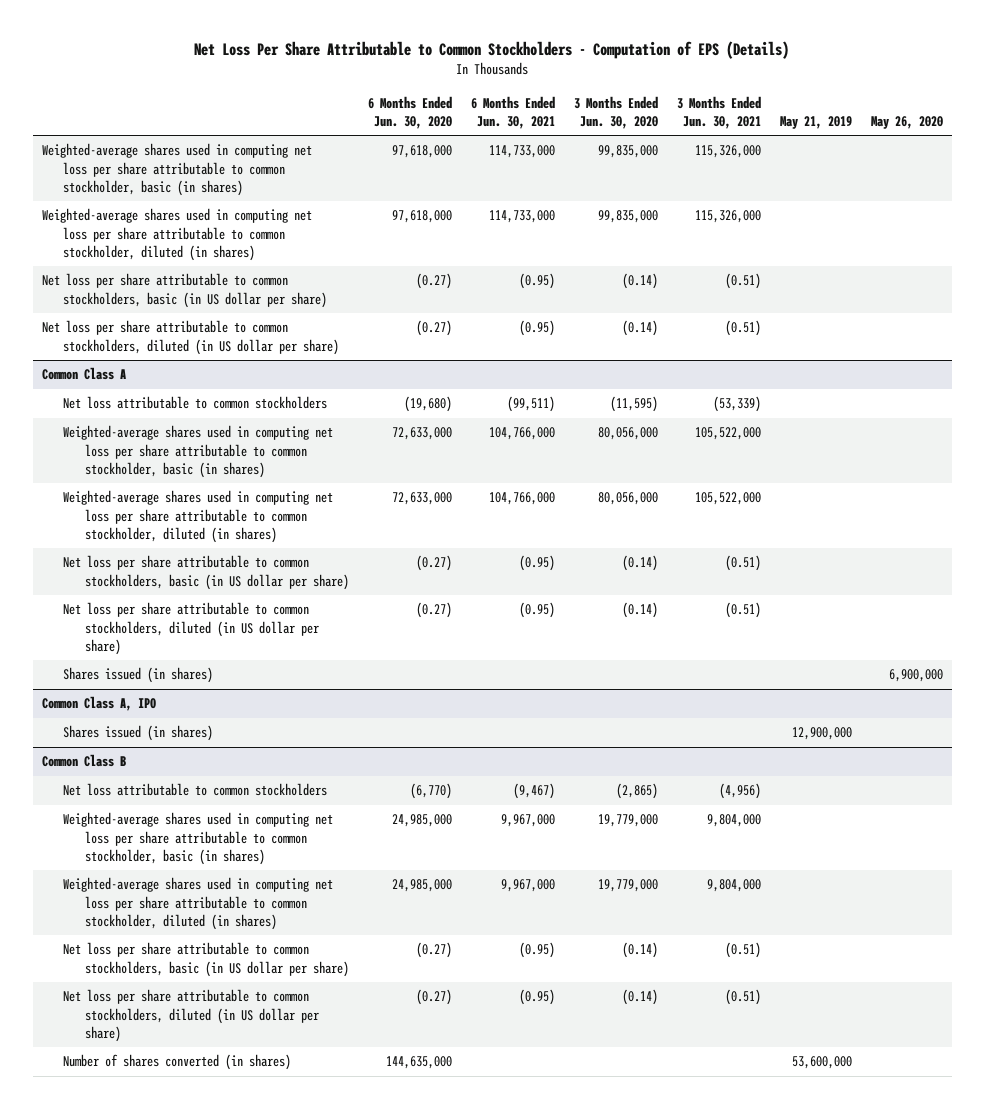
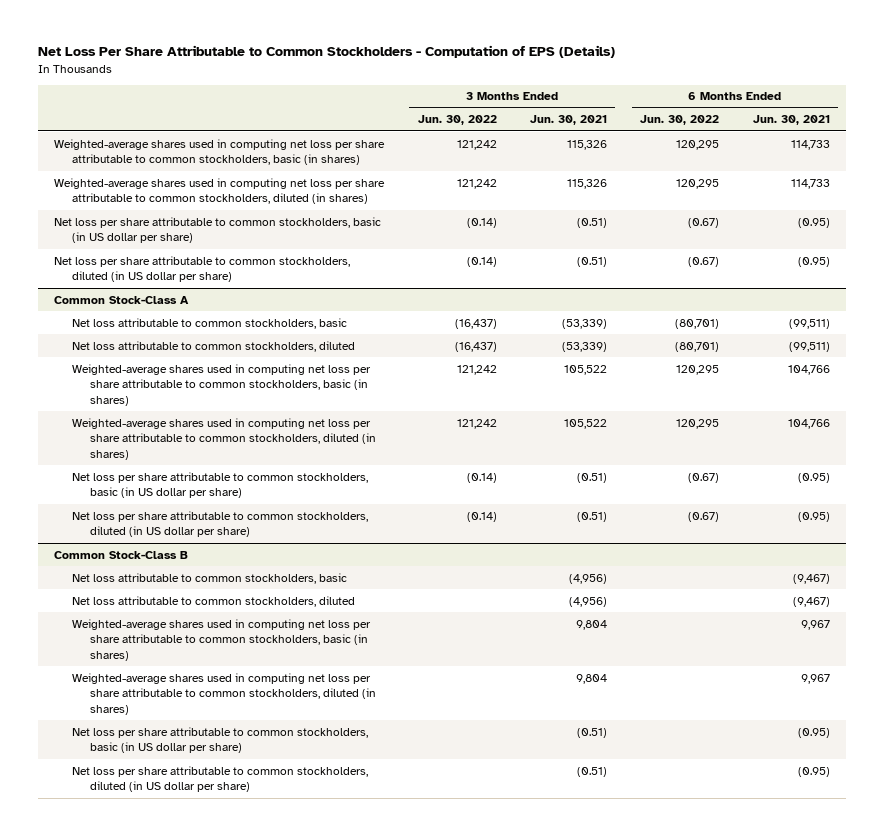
[367,95,452,130] 6 Months Ended Jun. 30, 2020 -> none
[573,95,658,130] 3 Months Ended Jun. 30, 2020 -> none
[779,116,852,130] May 21, 2019 -> none
[870,116,943,130] May 26, 2020 -> none
none -> [417,115,497,126] Jun. 30, 2022
none -> [640,115,720,126] Jun. 30, 2022
[42,143,313,196] Weighted-average shares used in computing net loss per share attributable to common stockholder, basic (in shares) -> [54,138,386,166] Weighted-average shares used in computing net loss per share attributable to common stockholders, basic (in shares)
[488,145,555,159] 114,733,000 -> [790,139,830,150] 114,733
[694,145,761,159] 115,326,000 -> [567,139,608,150] 115,326
[42,208,313,261] Weighted-average shares used in computing net loss per share attributable to common stockholder, diluted (in shares) -> [54,177,386,205] Weighted-average shares used in computing net loss per share attributable to common stockholders, diluted (in shares)
[488,210,555,224] 114,733,000 -> [790,178,830,189] 114,733
[694,210,761,224] 115,326,000 -> [567,178,608,189] 115,326
[42,367,127,381] Common Class A -> [54,295,190,304] Common Stock-Class A
[63,396,328,410] Net loss attributable to common stockholders -> [71,317,347,329] Net loss attributable to common stockholders, basic
none -> [71,340,355,352] Net loss attributable to common stockholders, diluted
[63,425,334,478] Weighted-average shares used in computing net loss per share attributable to common stockholder, basic (in shares) -> [71,363,371,406] Weighted-average shares used in computing net loss per share attributable to common stockholders, basic (in shares)
[488,427,555,441] 104,766,000 -> [787,364,830,375] 104,766
[694,427,761,441] 105,522,000 -> [564,364,608,375] 105,522
[63,490,334,543] Weighted-average shares used in computing net loss per share attributable to common stockholder, diluted (in shares) -> [71,417,376,460] Weighted-average shares used in computing net loss per share attributable to common stockholders, diluted (in shares)
[488,492,555,506] 104,766,000 -> [787,418,830,429] 104,766
[694,492,761,506] 105,522,000 -> [564,418,608,429] 105,522
[63,667,214,684] Shares issued (in shares) -> none
[42,696,157,712] Common Class A, IPO -> none
[63,725,214,742] Shares issued (in shares) -> none
[42,754,127,768] Common Class B -> [54,550,189,559] Common Stock-Class B
[63,783,328,797] Net loss attributable to common stockholders -> [71,572,347,584] Net loss attributable to common stockholders, basic
none -> [71,595,355,607] Net loss attributable to common stockholders, diluted
[63,812,334,865] Weighted-average shares used in computing net loss per share attributable to common stockholder, basic (in shares) -> [71,618,371,661] Weighted-average shares used in computing net loss per share attributable to common stockholders, basic (in shares)
[500,814,555,828] 9,967,000 -> [800,619,830,630] 9,967
[706,814,761,828] 9,804,000 -> [576,619,608,630] 9,804
[63,877,334,930] Weighted-average shares used in computing net loss per share attributable to common stockholder, diluted (in shares) -> [71,672,376,715] Weighted-average shares used in computing net loss per share attributable to common stockholders, diluted (in shares)
[500,879,555,893] 9,967,000 -> [800,673,830,684] 9,967
[706,879,761,893] 9,804,000 -> [576,673,608,684] 9,804
[63,1054,292,1071] Number of shares converted (in shares) -> none

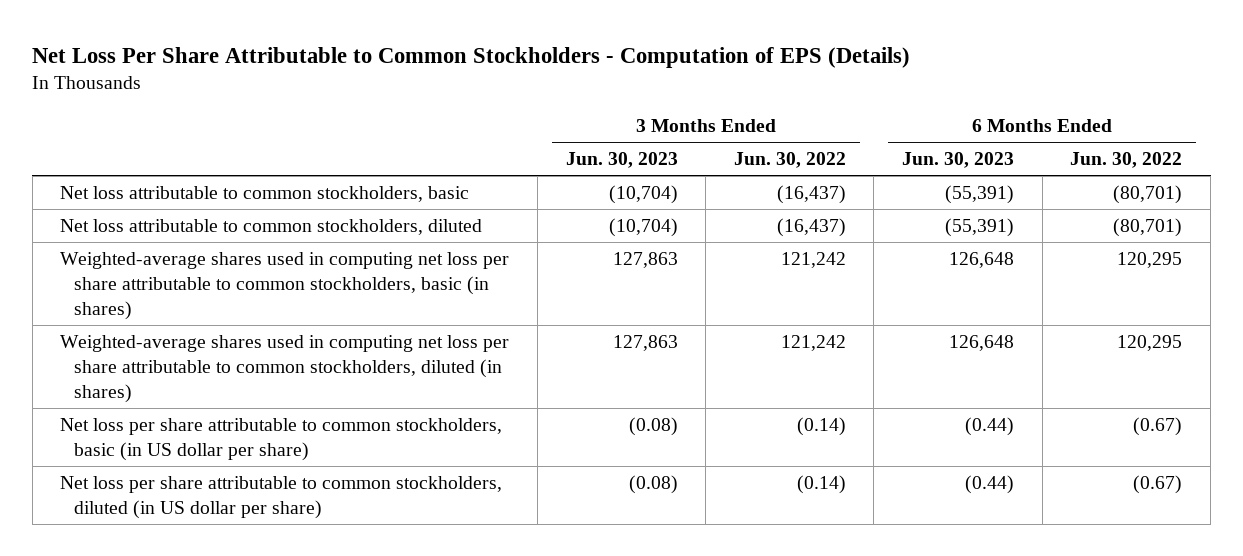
[530,115,608,126] Jun. 30, 2021 -> none
[752,115,830,126] Jun. 30, 2021 -> none
none -> [565,152,678,169] Jun. 30, 2023
none -> [902,152,1015,169] Jun. 30, 2023
[54,138,386,166] Weighted-average shares used in computing net loss per share attributable to common stockholders, basic (in shares) -> none
[54,177,386,205] Weighted-average shares used in computing net loss per share attributable to common stockholders, diluted (in shares) -> none
[54,216,382,244] Net loss per share attributable to common stockholders, basic (in US dollar per share) -> none
[54,255,351,283] Net loss per share attributable to common stockholders, diluted (in US dollar per share) -> none
[54,295,190,304] Common Stock-Class A -> none
[54,550,189,559] Common Stock-Class B -> none
[71,572,347,584] Net loss attributable to common stockholders, basic -> none
[71,595,355,607] Net loss attributable to common stockholders, diluted -> none
[71,618,371,661] Weighted-average shares used in computing net loss per share attributable to common stockholders, basic (in shares) -> none
[71,672,376,715] Weighted-average shares used in computing net loss per share attributable to common stockholders, diluted (in shares) -> none
[71,726,368,754] Net loss per share attributable to common stockholders, basic (in US dollar per share) -> none
[71,765,368,793] Net loss per share attributable to common stockholders, diluted (in US dollar per share) -> none

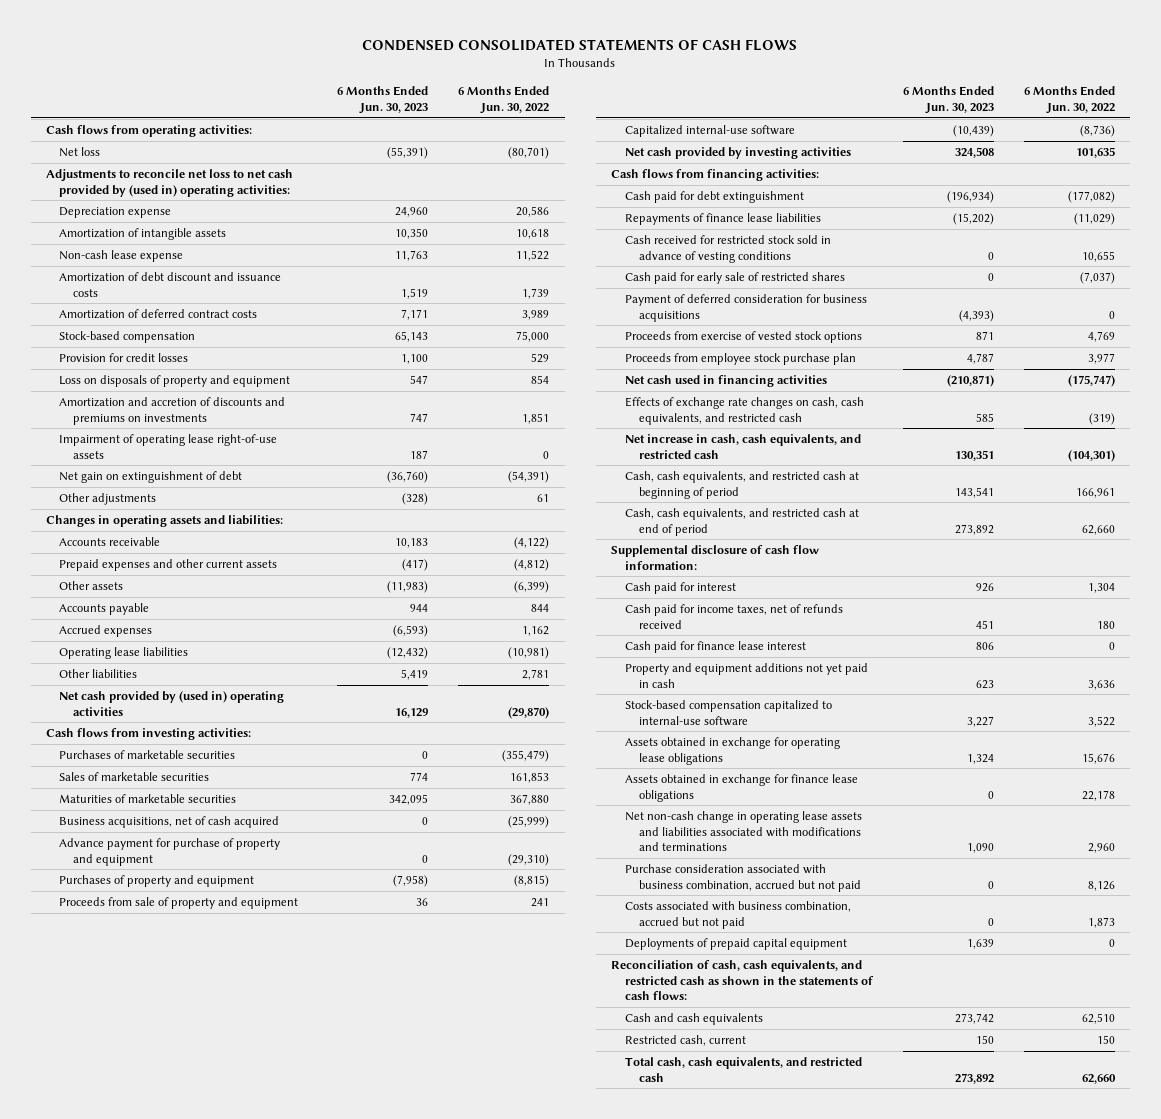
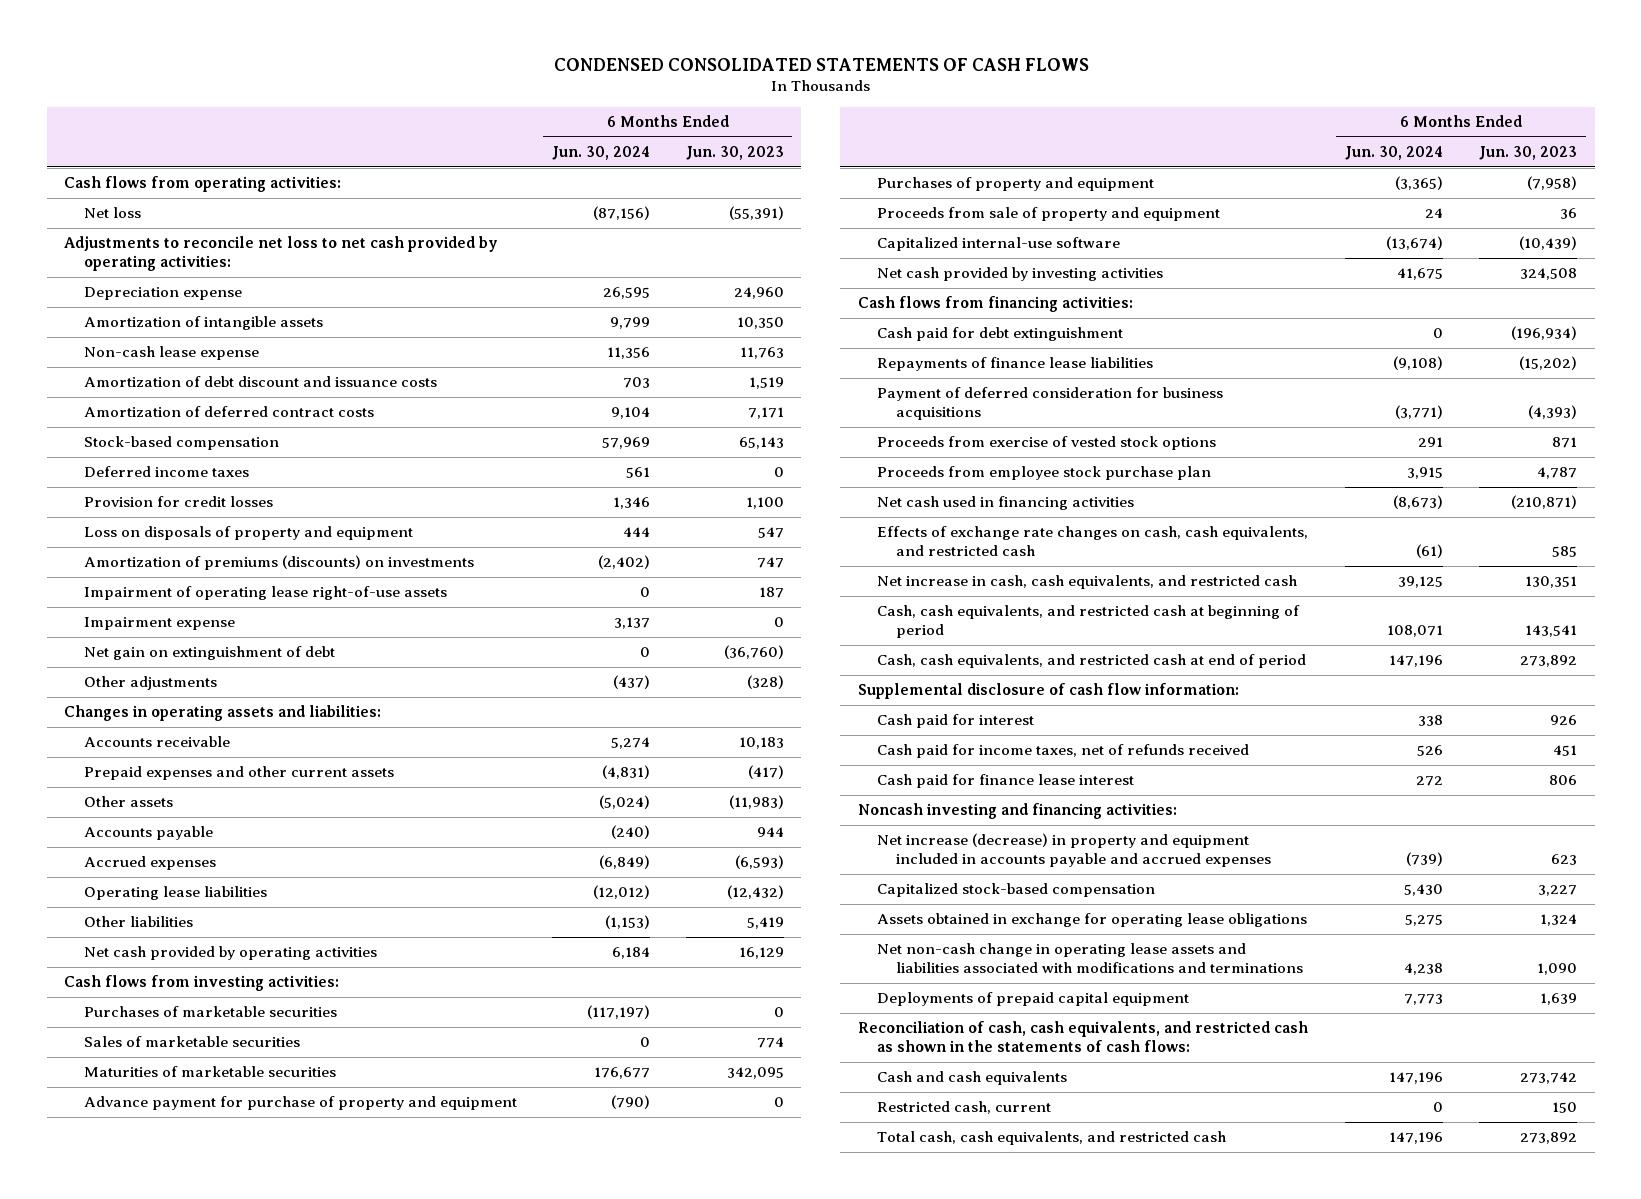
[458,86,550,114] 6 Months Ended Jun. 30, 2022 -> none
none -> [552,145,651,160] Jun. 30, 2024
[45,169,293,197] Adjustments to reconcile net loss to net cash provided by (used in) operating activities: -> [64,236,499,271] Adjustments to reconcile net loss to net cash provided by operating activities:
none -> [83,466,249,478] Deferred income taxes
[59,397,286,425] Amortization and accretion of discounts and premiums on investments -> [83,555,474,571] Amortization of premiums (discounts) on investments
none -> [83,617,235,631] Impairment expense
[59,691,285,716] Net cash provided by (used in) operating activities -> [83,946,377,961] Net cash provided by operating activities
[59,816,280,829] Business acquisitions, net of cash acquired -> none
[625,235,832,263] Cash received for restricted stock sold in advance of vesting conditions -> none
[625,272,846,285] Cash paid for early sale of restricted shares -> none
none -> [857,803,1177,820] Noncash investing and financing activities:
[625,663,869,688] Property and equipment additions not yet paid in cash -> [876,833,1272,867] Net increase (decrease) in property and equipment included in accounts payable and accrued expenses
[625,700,833,726] Stock-based compensation capitalized to internal-use software -> [876,883,1155,898] Capitalized stock-based compensation
[625,774,859,802] Assets obtained in exchange for finance lease obligations -> none
[625,864,861,892] Purchase consideration associated with business combination, accrued but not paid -> none
[625,901,852,929] Costs associated with business combination, accrued but not paid -> none

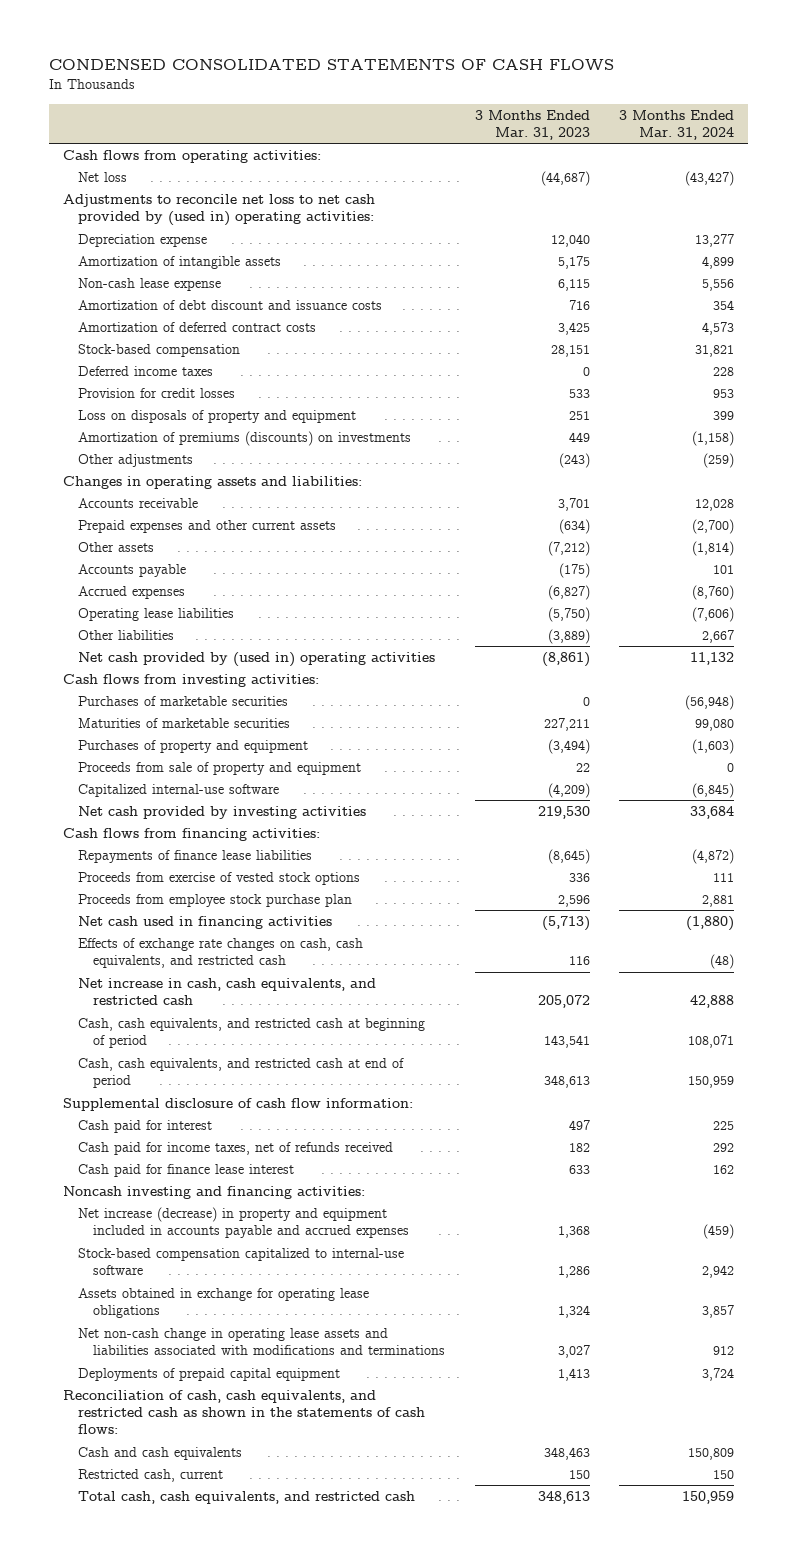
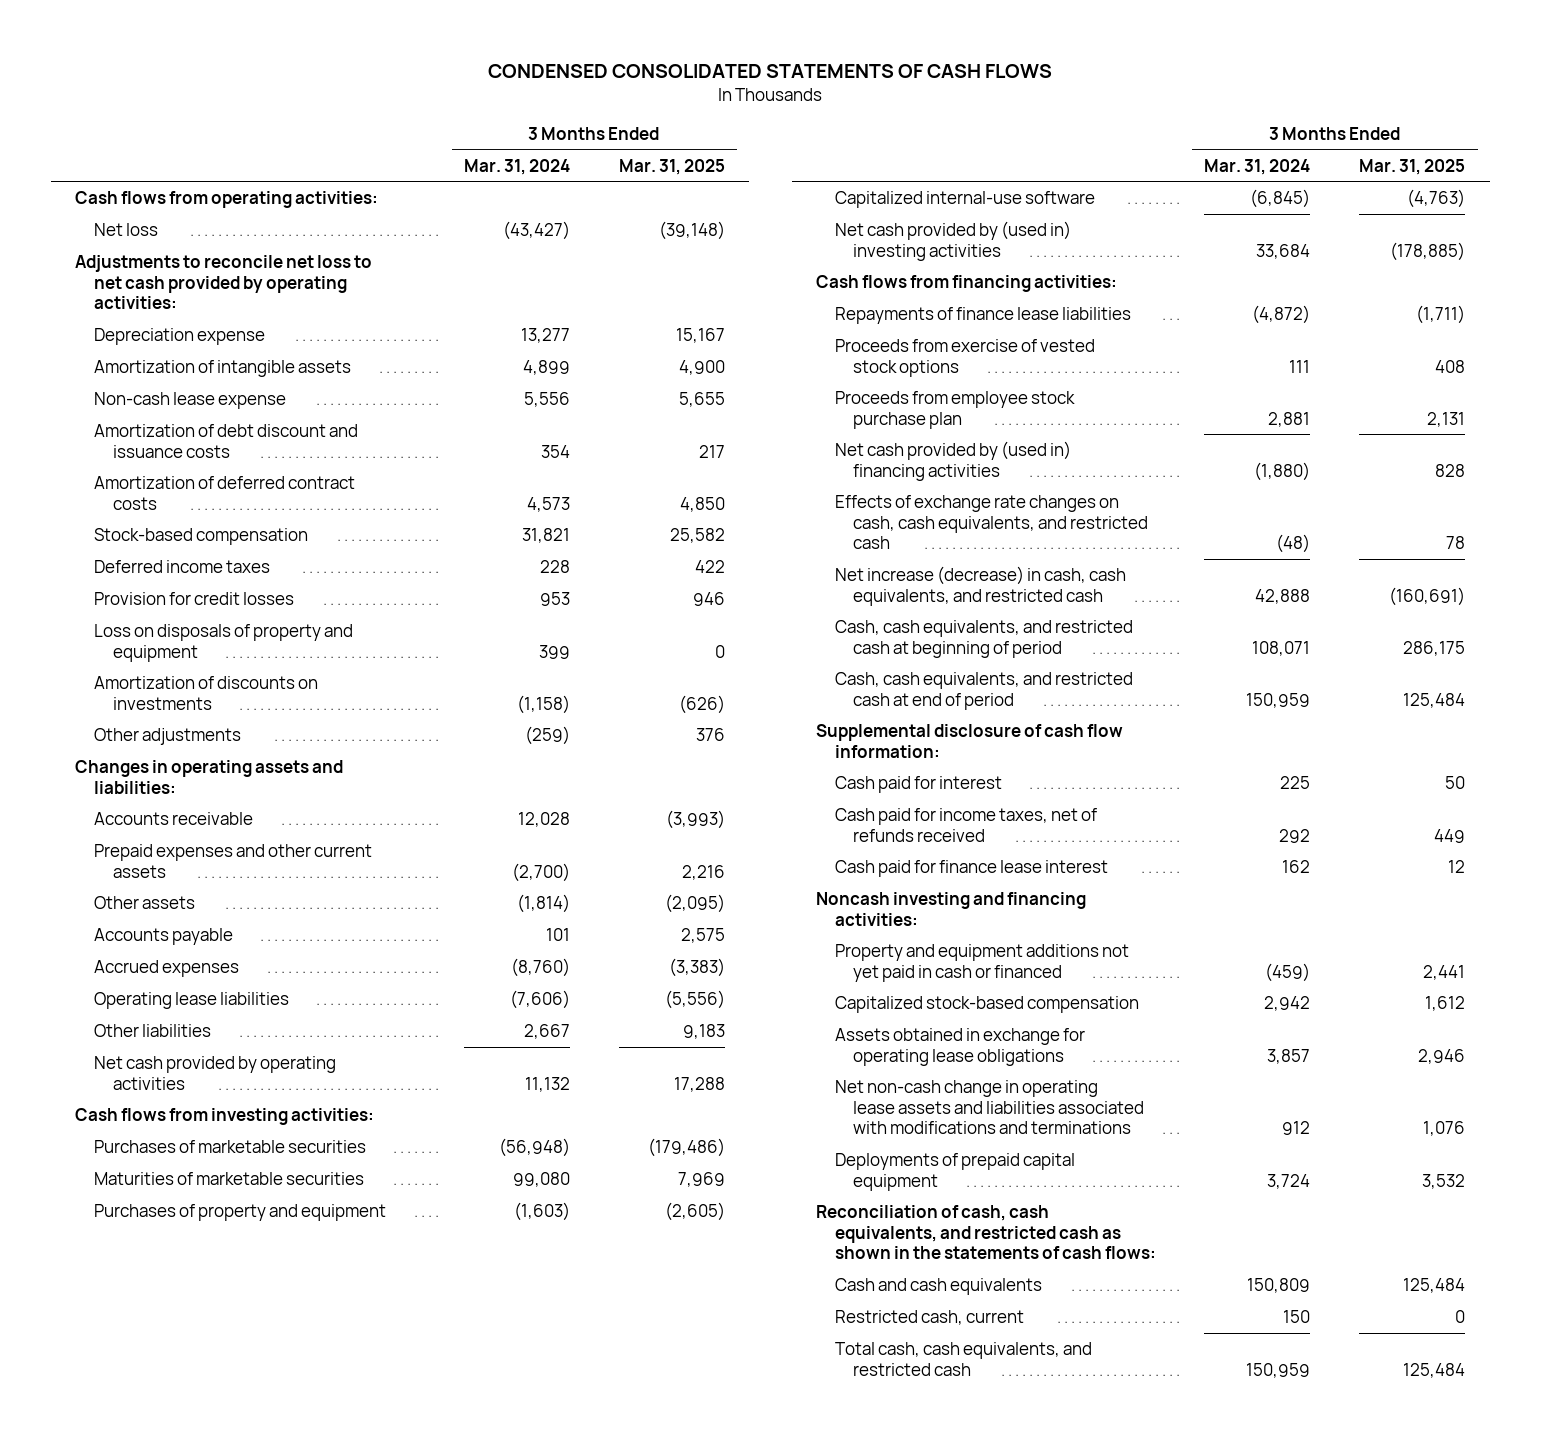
[474,109,590,140] 3 Months Ended Mar. 31, 2023 -> none
none -> [618,158,725,175] Mar. 31, 2025
[63,194,376,227] Adjustments to reconcile net loss to net cash provided by (used in) operating activities: -> [75,255,373,310] Adjustments to reconcile net loss to net cash provided by operating activities:
[78,431,412,447] Amortization of premiums (discounts) on investments -> [94,676,319,710] Amortization of discounts on investments
[78,652,436,668] Net cash provided by (used in) operating activities -> [94,1056,337,1090] Net cash provided by operating activities
[78,762,362,776] Proceeds from sale of property and equipment -> none
[78,806,367,820] Net cash provided by investing activities -> [834,221,1071,261] Net cash provided by (used in) investing activities
[78,916,333,930] Net cash used in financing activities -> [834,441,1071,481] Net cash provided by (used in) financing activities
[78,978,377,1006] Net increase in cash, cash equivalents, and restricted cash -> [834,566,1126,606] Net increase (decrease) in cash, cash equivalents, and restricted cash
[78,1207,410,1239] Net increase (decrease) in property and equipment included in accounts payable and accrued expenses -> [834,944,1129,982] Property and equipment additions not yet paid in cash or financed
[78,1248,405,1276] Stock-based compensation capitalized to internal-use software -> [834,996,1139,1014] Capitalized stock-based compensation

